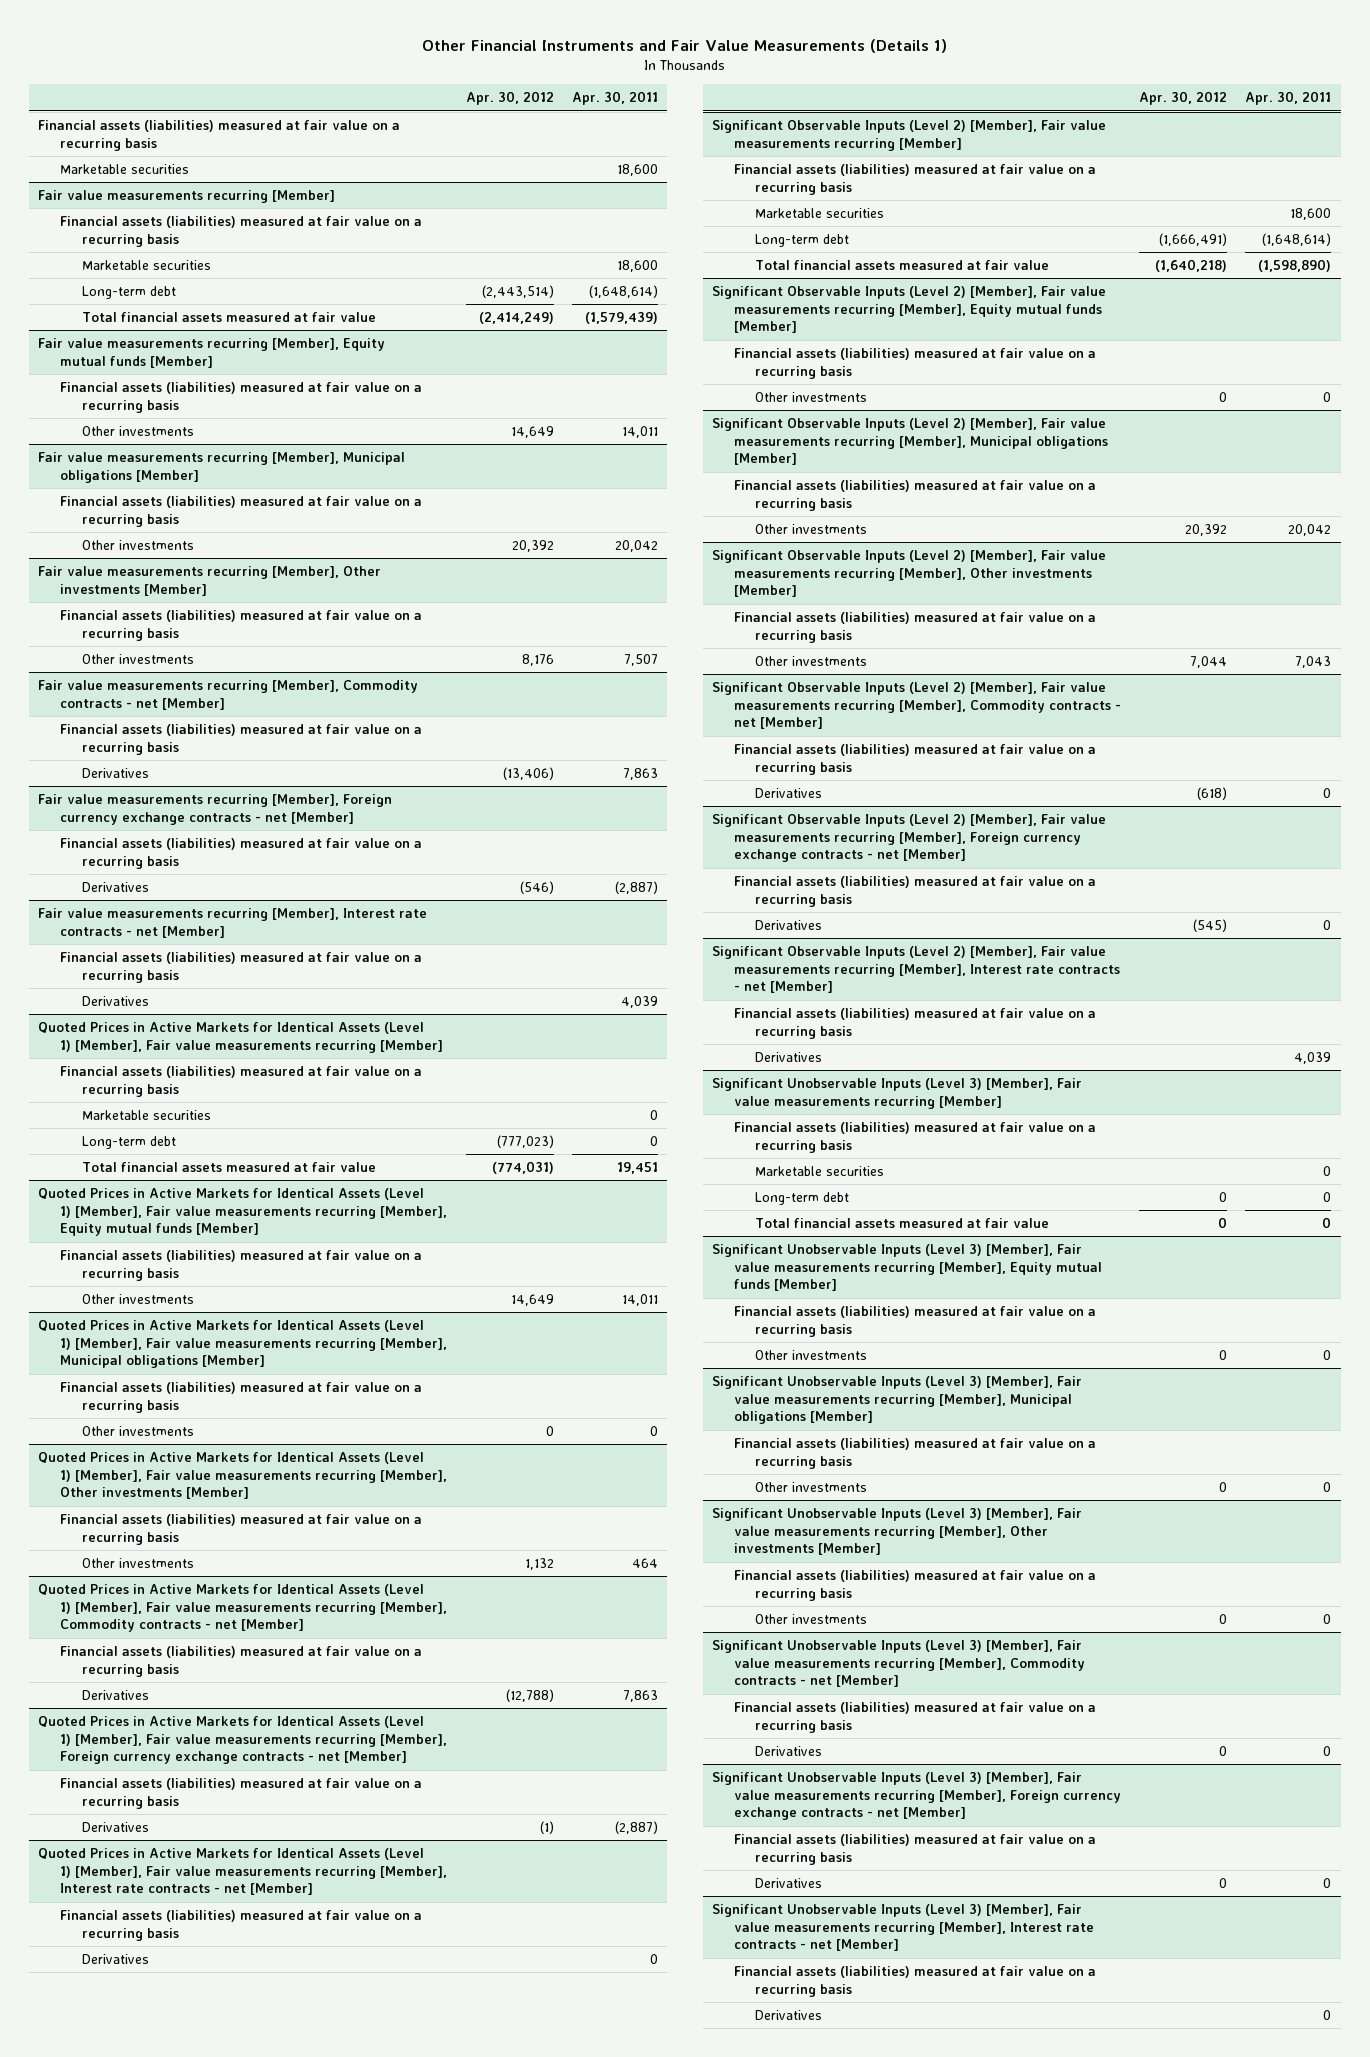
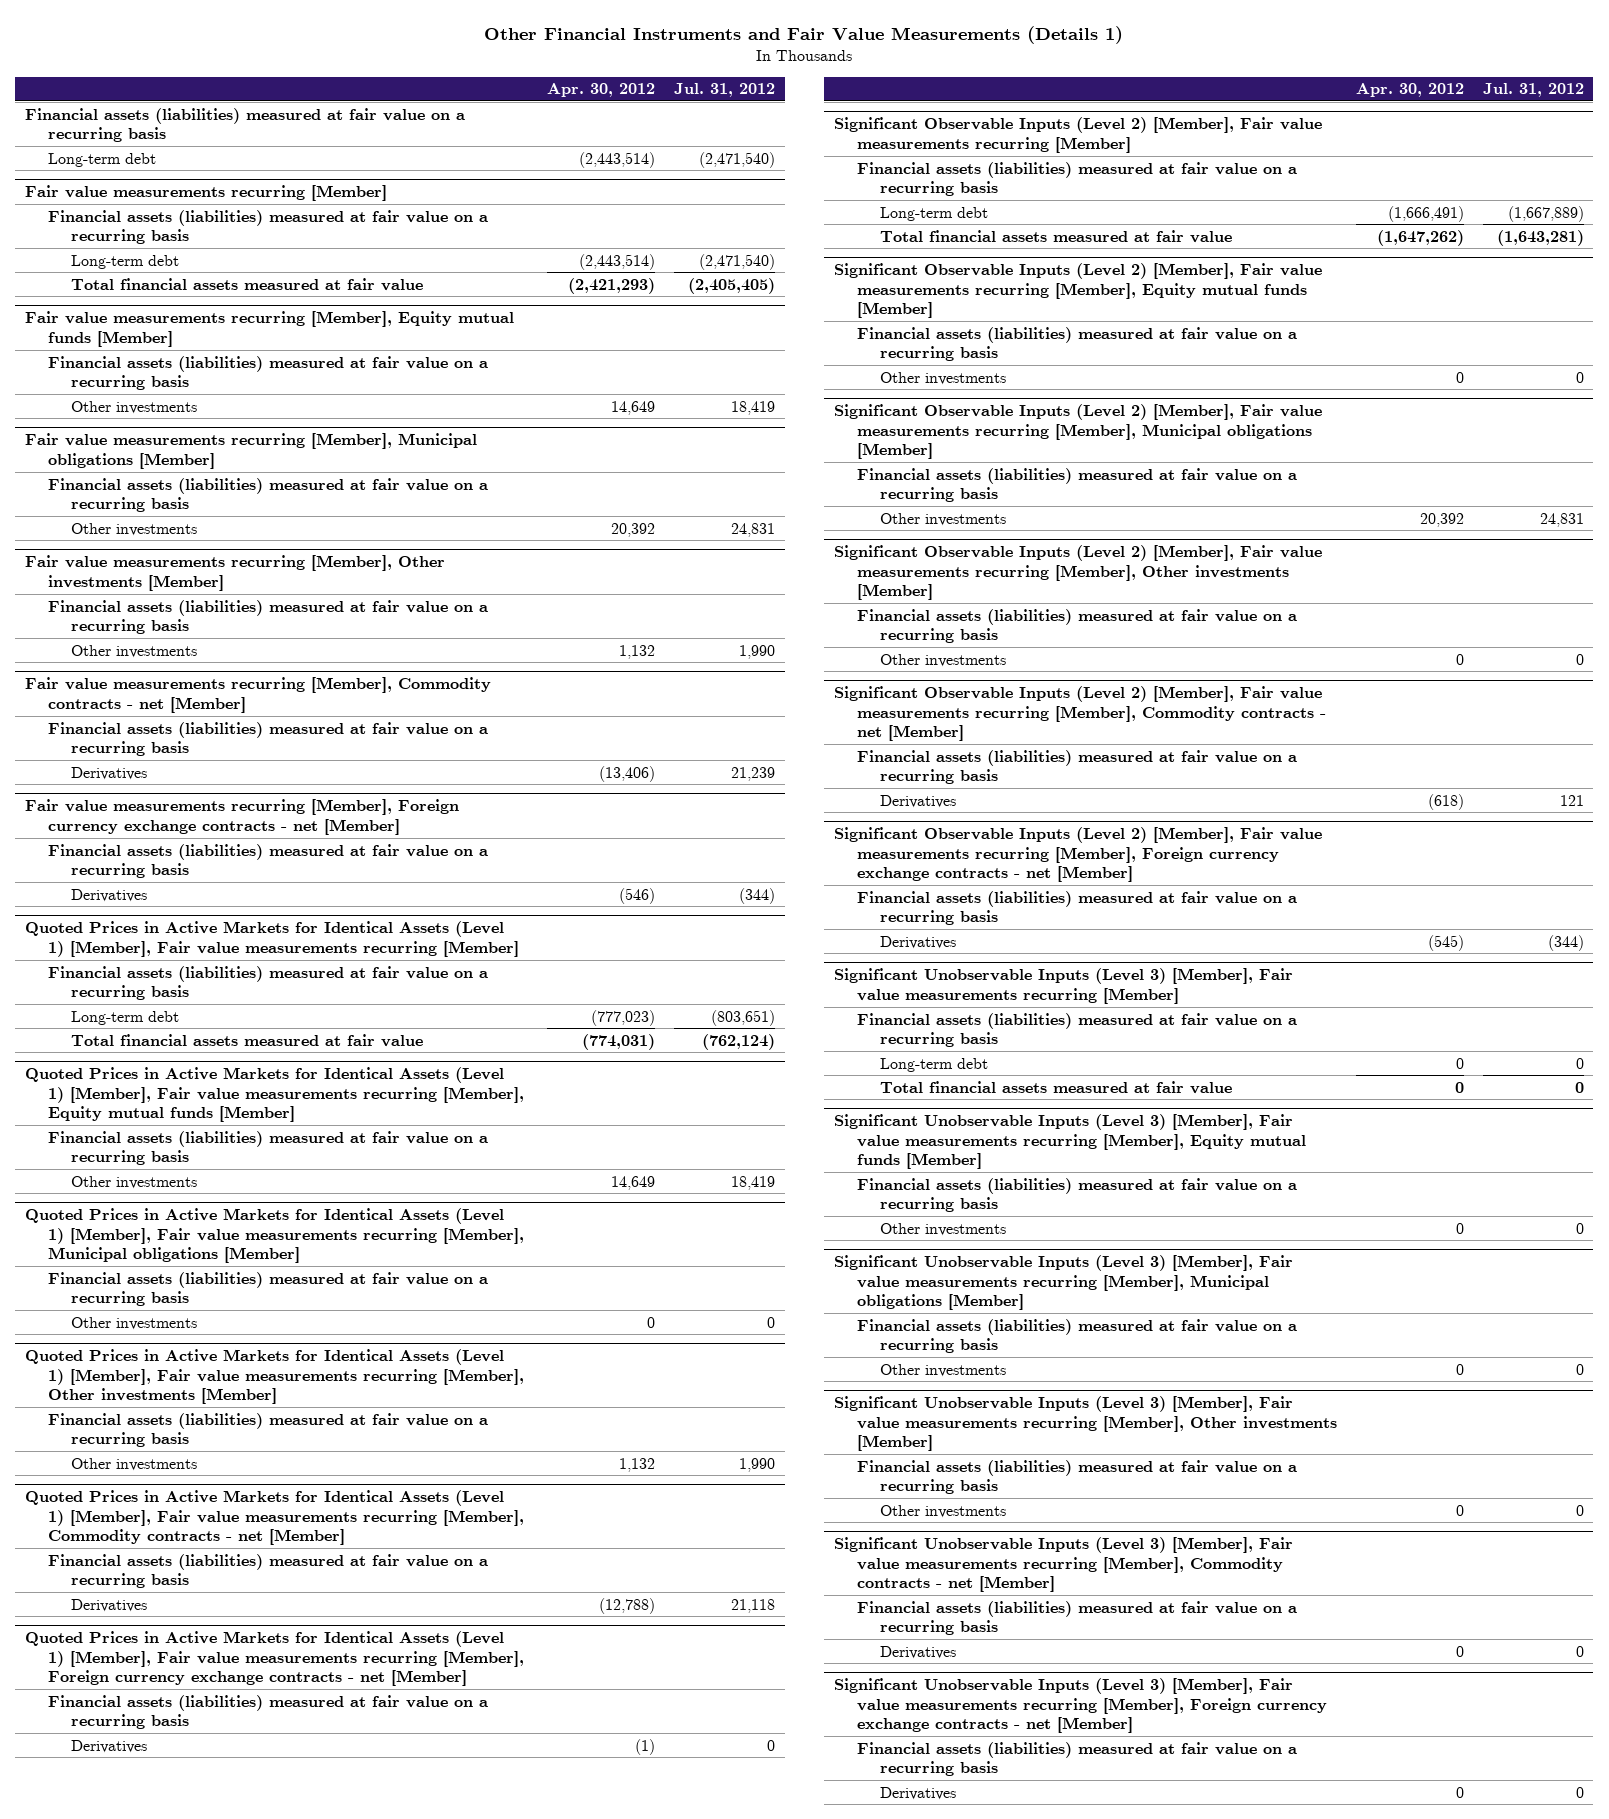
[572,91,659,106] Apr. 30, 2011 -> none
none -> [674,83,776,98] Jul. 31, 2012
[60,163,190,174] Marketable securities -> none
none -> [47,152,156,167] Long-term debt
[81,259,211,270] Marketable securities -> none
[478,311,554,324] (2,414,249) -> [568,277,656,294] (2,421,293)
[521,653,554,666] 8,176 -> [619,644,656,659] 1,132
[38,907,428,938] Fair value measurements recurring [Member], Interest rate contracts - net [Member] -> none
[60,951,423,983] Financial assets (liabilities) measured at fair value on a recurring basis -> none
[81,995,149,1006] Derivatives -> none
[81,1109,211,1120] Marketable securities -> none
[38,1847,448,1896] Quoted Prices in Active Markets for Identical Assets (Level 1) [Member], Fair value measurements recurring [Member], Interest rate contracts - net [Member] -> none
[60,1909,423,1941] Financial assets (liabilities) measured at fair value on a recurring basis -> none
[81,1953,149,1964] Derivatives -> none
[755,207,885,218] Marketable securities -> none
[1155,258,1228,272] (1,640,218) -> [1376,229,1464,246] (1,647,262)
[1190,655,1228,668] 7,044 -> [1455,653,1464,665] 0
[711,945,1120,994] Significant Observable Inputs (Level 2) [Member], Fair value measurements recurring [Member], Interest rate contracts - net [Member] -> none
[733,1007,1096,1039] Financial assets (liabilities) measured at fair value on a recurring basis -> none
[755,1051,823,1062] Derivatives -> none
[755,1165,885,1176] Marketable securities -> none
[711,1903,1094,1952] Significant Unobservable Inputs (Level 3) [Member], Fair value measurements recurring [Member], Interest rate contracts - net [Member] -> none
[733,1965,1096,1997] Financial assets (liabilities) measured at fair value on a recurring basis -> none
[755,2009,823,2020] Derivatives -> none

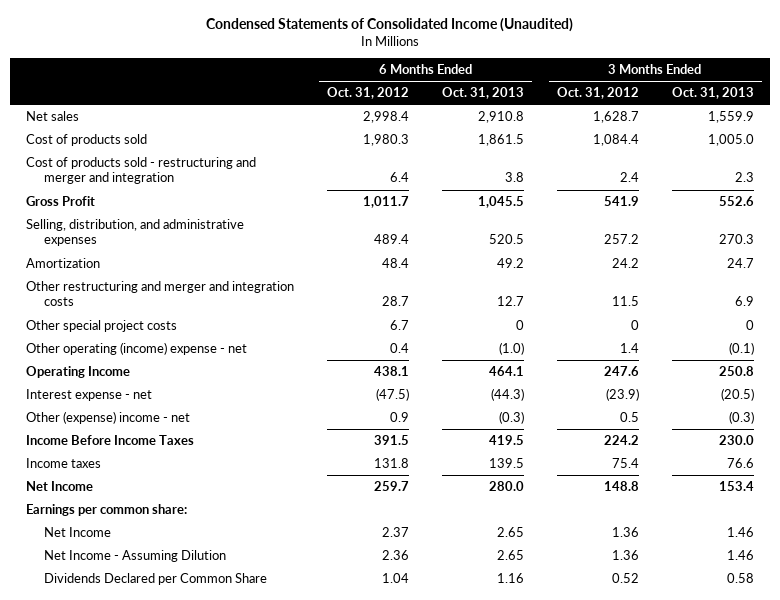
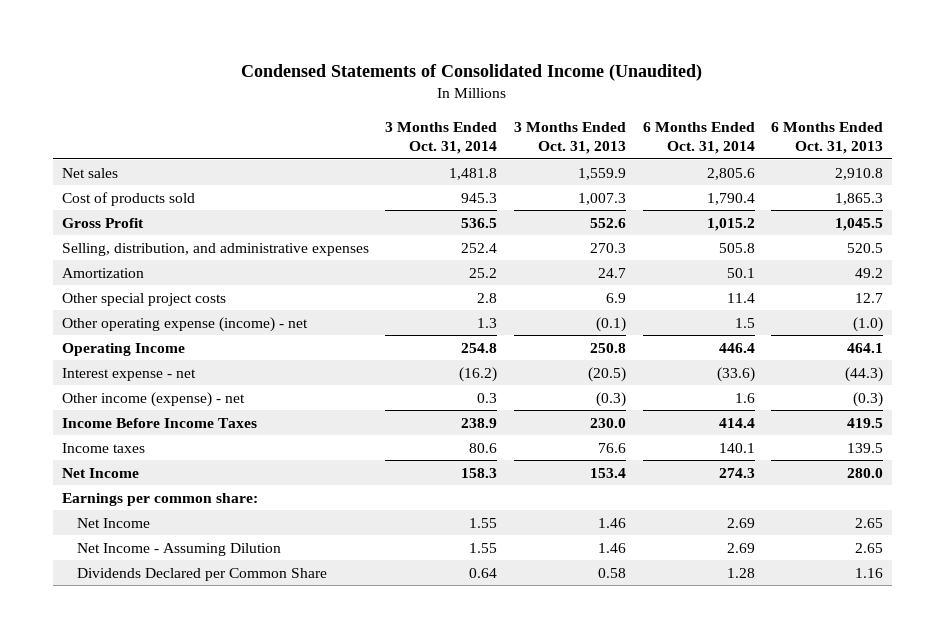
[327,87,410,100] Oct. 31, 2012 -> none
[556,87,639,100] Oct. 31, 2012 -> none
none -> [385,121,498,155] 3 Months Ended Oct. 31, 2014
none -> [642,121,755,155] 6 Months Ended Oct. 31, 2014
[26,156,257,185] Cost of products sold - restructuring and merger and integration -> none
[478,133,525,146] 1,861.5 -> [835,192,884,205] 1,865.3
[707,133,754,146] 1,005.0 -> [577,192,626,205] 1,007.3
[26,280,295,307] Other restructuring and merger and integration costs -> none
[516,319,525,330] 0 -> [855,292,884,303] 12.7
[745,319,754,330] 0 -> [605,292,626,303] 6.9
[26,341,248,355] Other operating (income) expense - net -> [61,316,308,332] Other operating expense (income) - net
[26,410,191,424] Other (expense) income - net -> [61,391,245,407] Other income (expense) - net

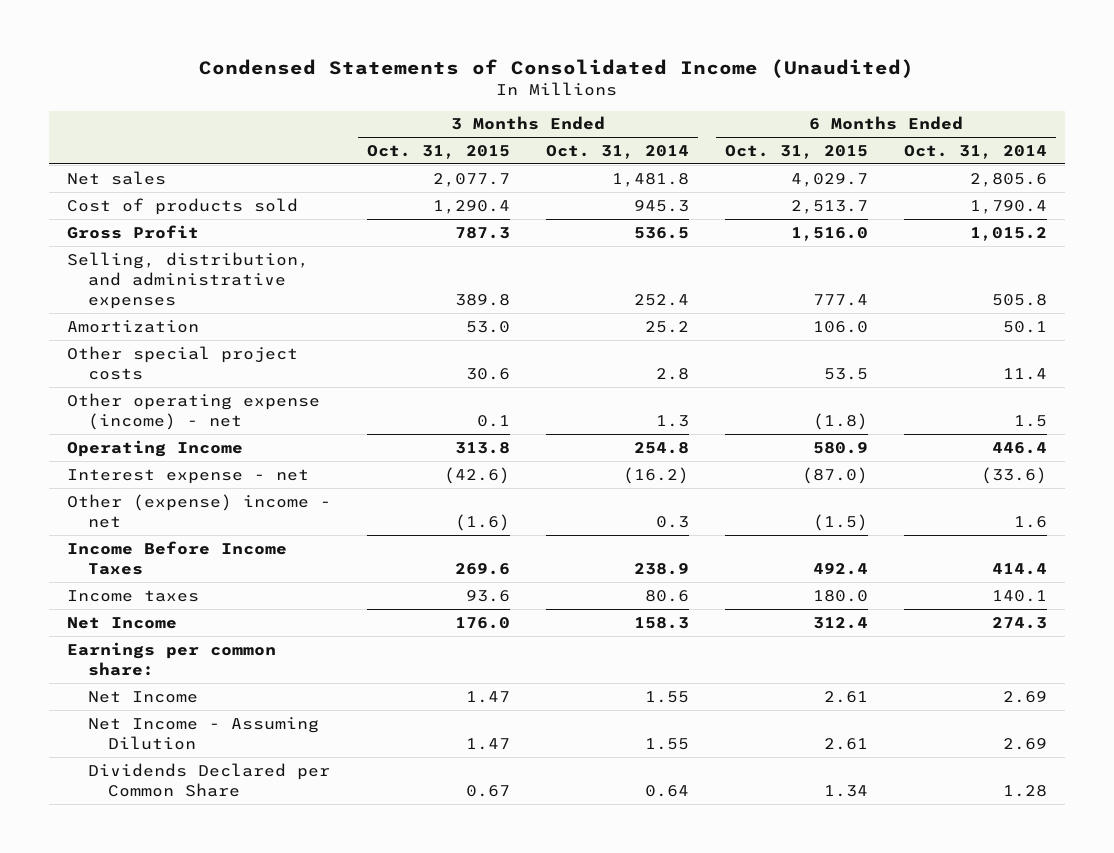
[513,121,626,155] 3 Months Ended Oct. 31, 2013 -> none
[771,121,884,155] 6 Months Ended Oct. 31, 2013 -> none
none -> [367,145,511,160] Oct. 31, 2015
none -> [725,145,869,160] Oct. 31, 2015
[61,391,245,407] Other income (expense) - net -> [67,493,332,528] Other (expense) income - net

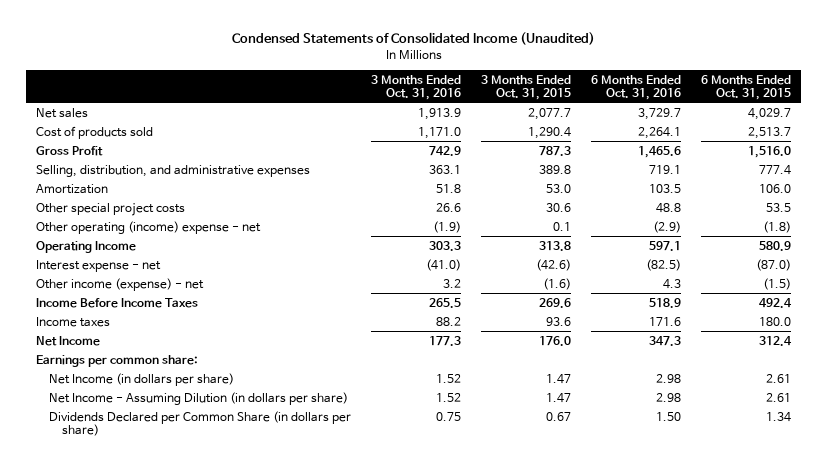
[546,145,690,160] Oct. 31, 2014 -> none
[904,145,1048,160] Oct. 31, 2014 -> none
none -> [371,74,462,100] 3 Months Ended Oct. 31, 2016
none -> [591,74,682,100] 6 Months Ended Oct. 31, 2016
[67,392,321,430] Other operating expense (income) - net -> [36,220,262,234] Other operating (income) expense - net
[67,493,332,528] Other (expense) income - net -> [36,277,205,291] Other income (expense) - net
[87,690,198,703] Net Income -> [48,372,234,386] Net Income (in dollars per share)
[87,716,319,750] Net Income - Assuming Dilution -> [48,391,348,405] Net Income - Assuming Dilution (in dollars per share)
[87,762,330,797] Dividends Declared per Common Share -> [48,410,351,436] Dividends Declared per Common Share (in dollars per share)

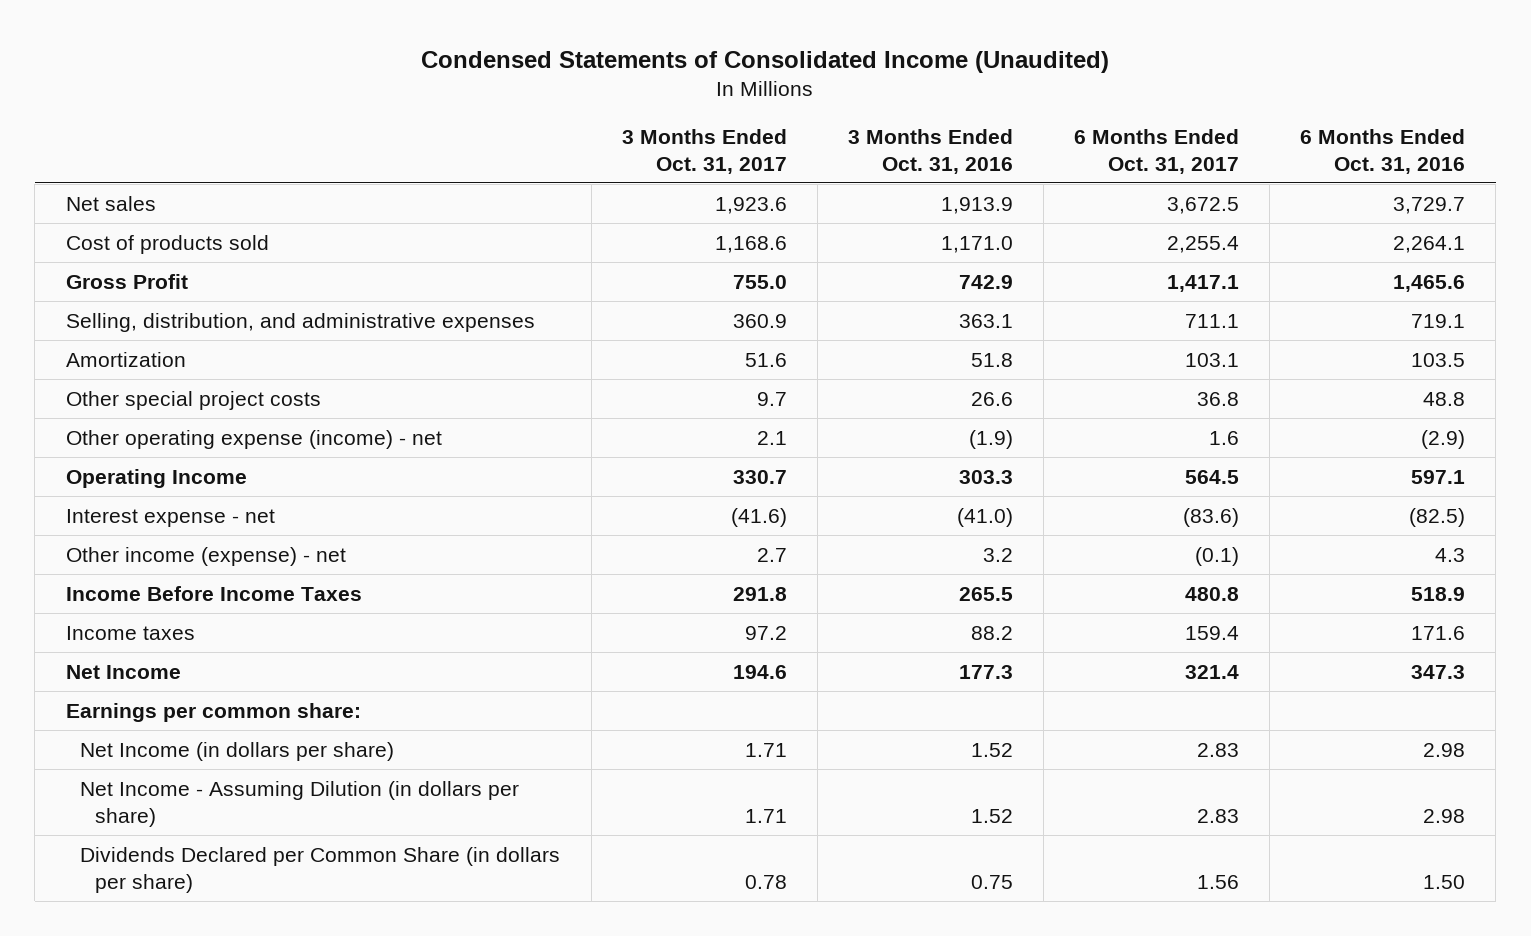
[481,74,572,100] 3 Months Ended Oct. 31, 2015 -> none
[701,74,792,100] 6 Months Ended Oct. 31, 2015 -> none
none -> [621,128,787,174] 3 Months Ended Oct. 31, 2017
none -> [1074,128,1240,174] 6 Months Ended Oct. 31, 2017
[36,220,262,234] Other operating (income) expense - net -> [65,429,442,449] Other operating expense (income) - net

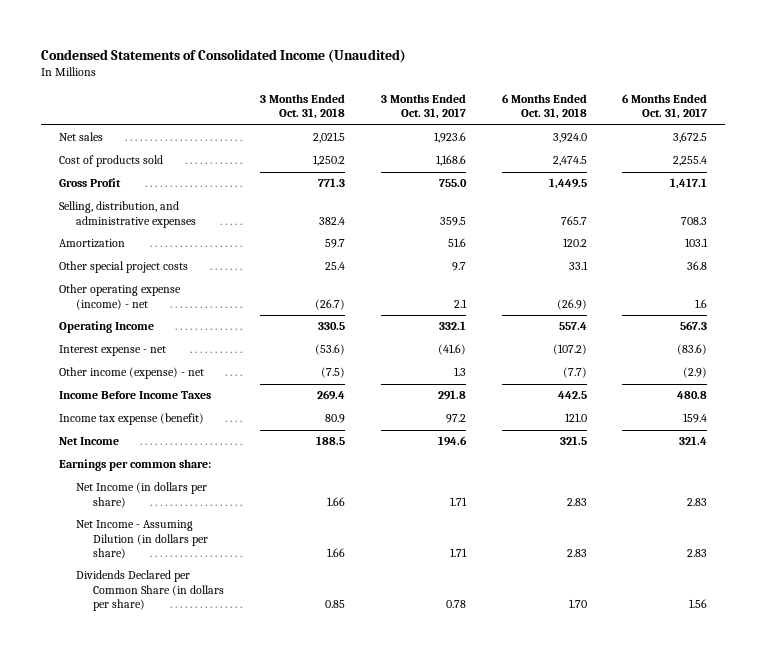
[847,128,1013,174] 3 Months Ended Oct. 31, 2016 -> none
[1300,128,1466,174] 6 Months Ended Oct. 31, 2016 -> none
none -> [260,94,346,120] 3 Months Ended Oct. 31, 2018
none -> [501,94,587,120] 6 Months Ended Oct. 31, 2018
[732,313,787,328] 360.9 -> [439,216,466,226] 359.5
[1185,313,1240,328] 711.1 -> [681,216,708,225] 708.3
[732,469,787,484] 330.7 -> [438,321,466,331] 332.1
[1185,469,1240,484] 564.5 -> [680,321,708,331] 567.3
[756,547,787,562] 2.7 -> [453,367,466,377] 1.3
[1195,546,1240,566] (0.1) -> [683,367,708,379] (2.9)
[65,625,195,640] Income taxes -> [58,413,204,426] Income tax expense (benefit)

